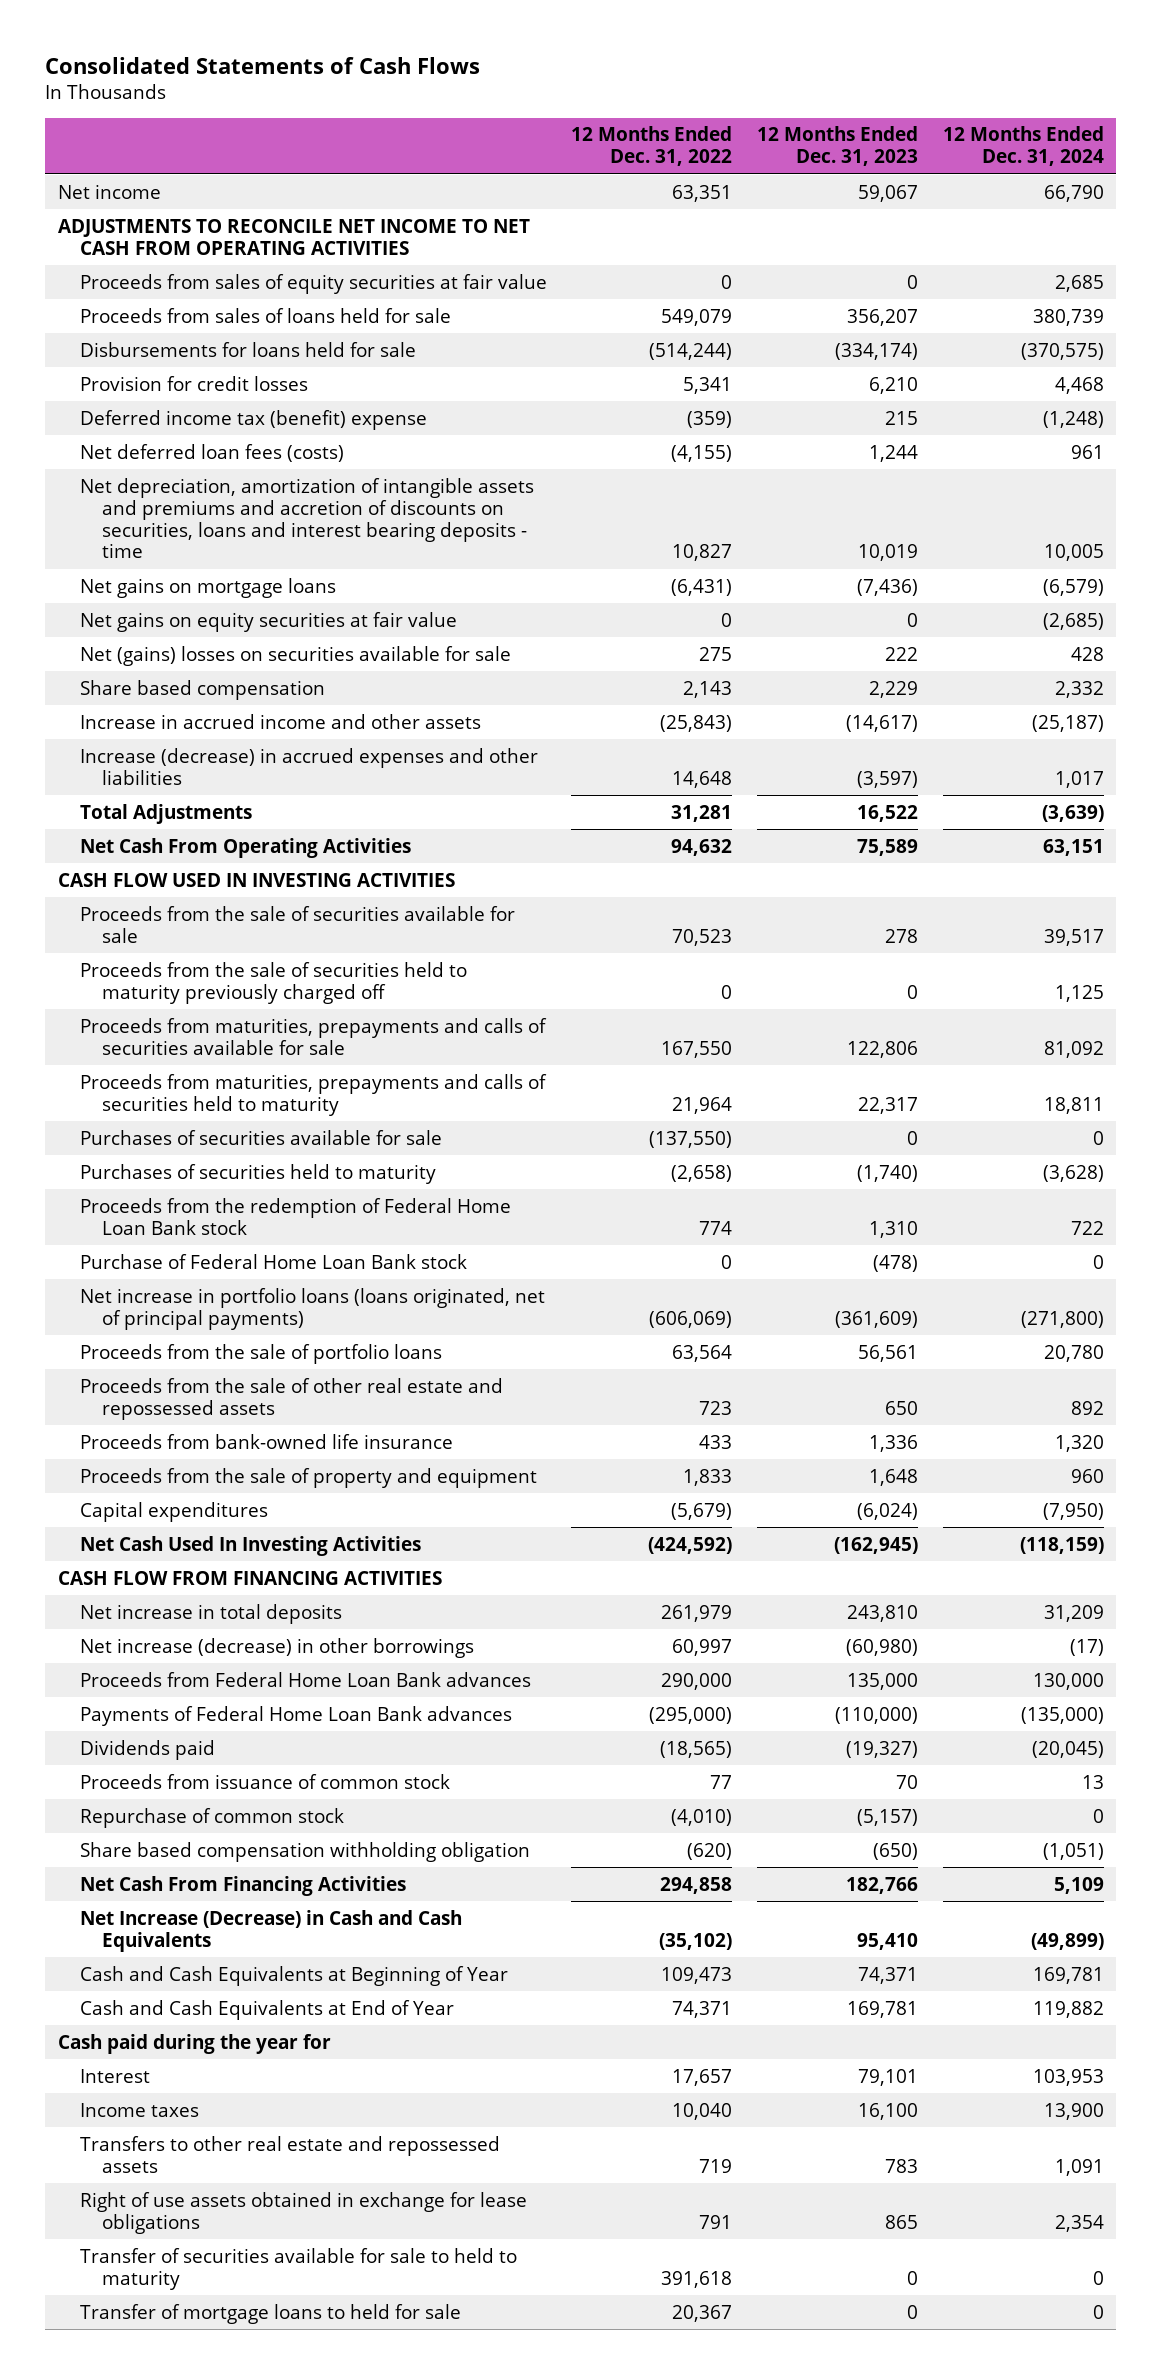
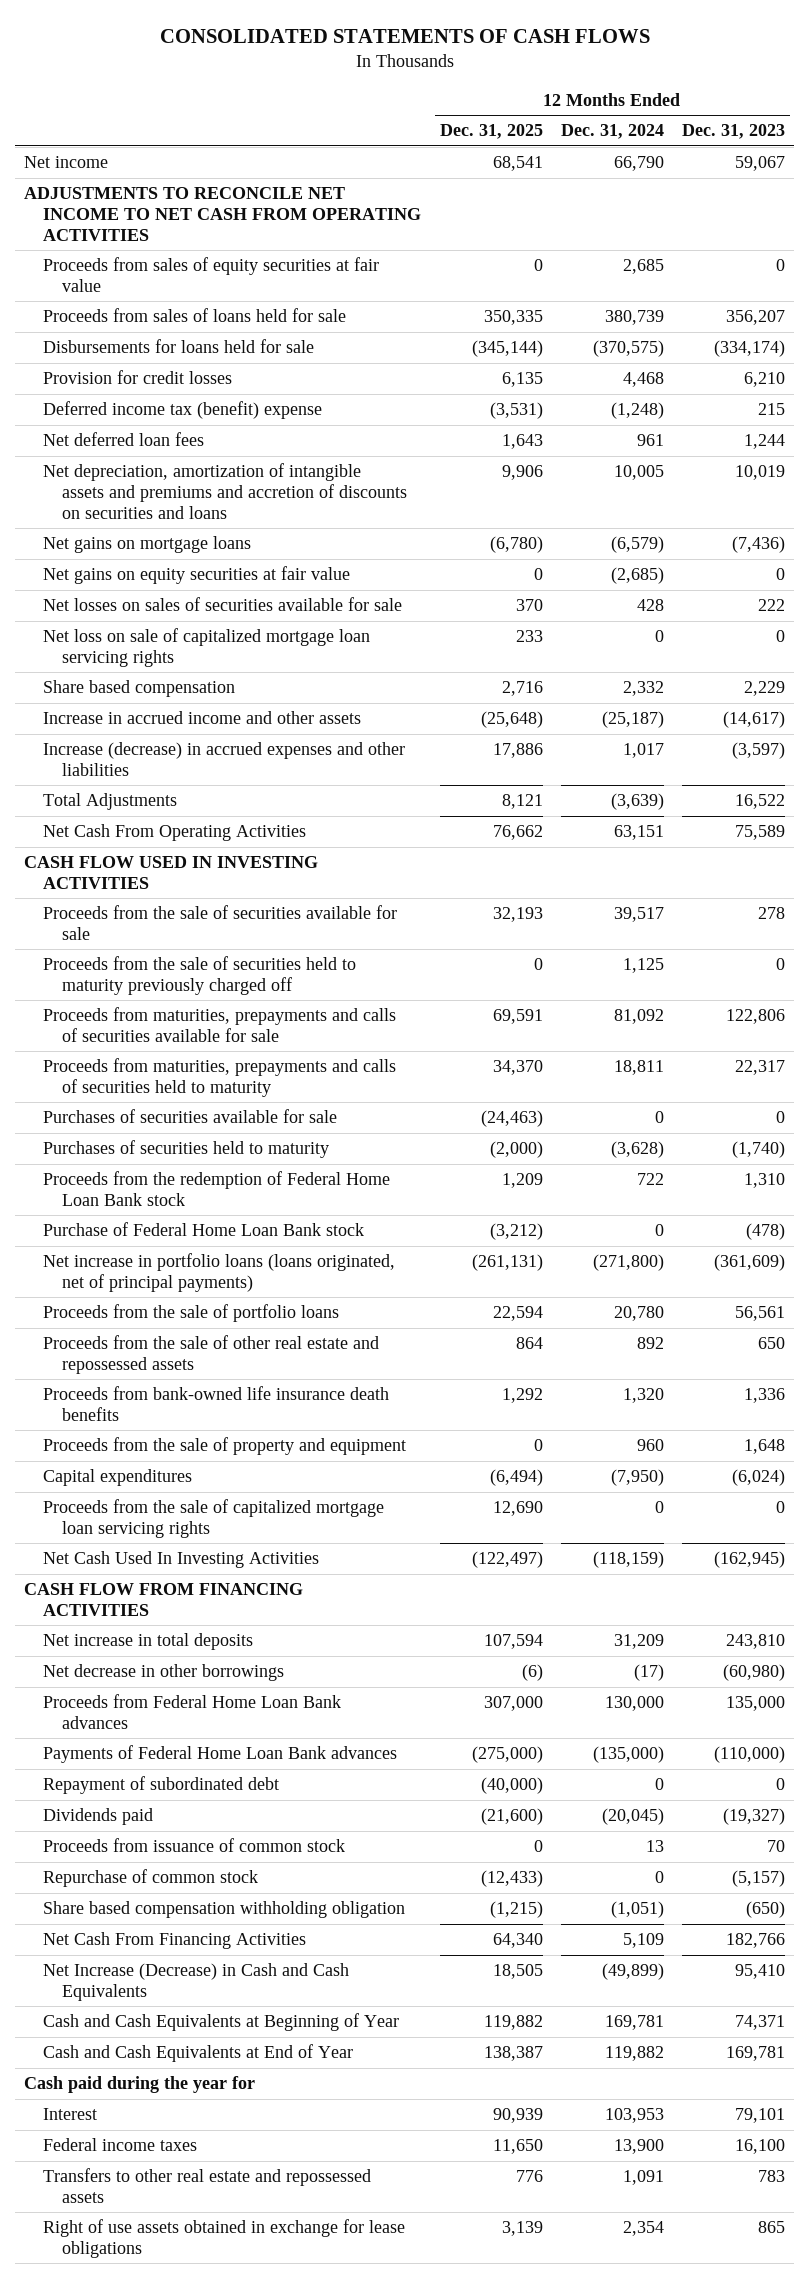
[45,57,481,75] Consolidated Statements of Cash Flows -> [159,28,650,43] CONSOLIDATED STATEMENTS OF CASH FLOWS
[571,126,733,167] 12 Months Ended Dec. 31, 2022 -> none
none -> [439,124,543,140] Dec. 31, 2025
[79,443,344,462] Net deferred loan fees (costs) -> [43,432,205,447] Net deferred loan fees
[79,477,534,559] Net depreciation, amortization of intangible assets and premiums and accretion of discounts on securities, loans and interest bearing deposits - time -> [43,463,408,519] Net depreciation, amortization of intangible assets and premiums and accretion of discounts on securities and loans
[79,645,511,666] Net (gains) losses on securities available for sale -> [43,597,403,612] Net losses on sales of securities available for sale
none -> [43,628,371,667] Net loss on sale of capitalized mortgage loan servicing rights
[79,1433,453,1449] Proceeds from bank-owned life insurance -> [43,1386,390,1421] Proceeds from bank-owned life insurance death benefits
none -> [43,1499,385,1538] Proceeds from the sale of capitalized mortgage loan servicing rights
[79,1637,474,1658] Net increase (decrease) in other borrowings -> [43,1664,285,1682] Net decrease in other borrowings
none -> [43,1776,280,1795] Repayment of subordinated debt
[79,2102,199,2117] Income taxes -> [43,2138,198,2152] Federal income taxes
[79,2247,517,2290] Transfer of securities available for sale to held to maturity -> none
[79,2303,461,2324] Transfer of mortgage loans to held for sale -> none

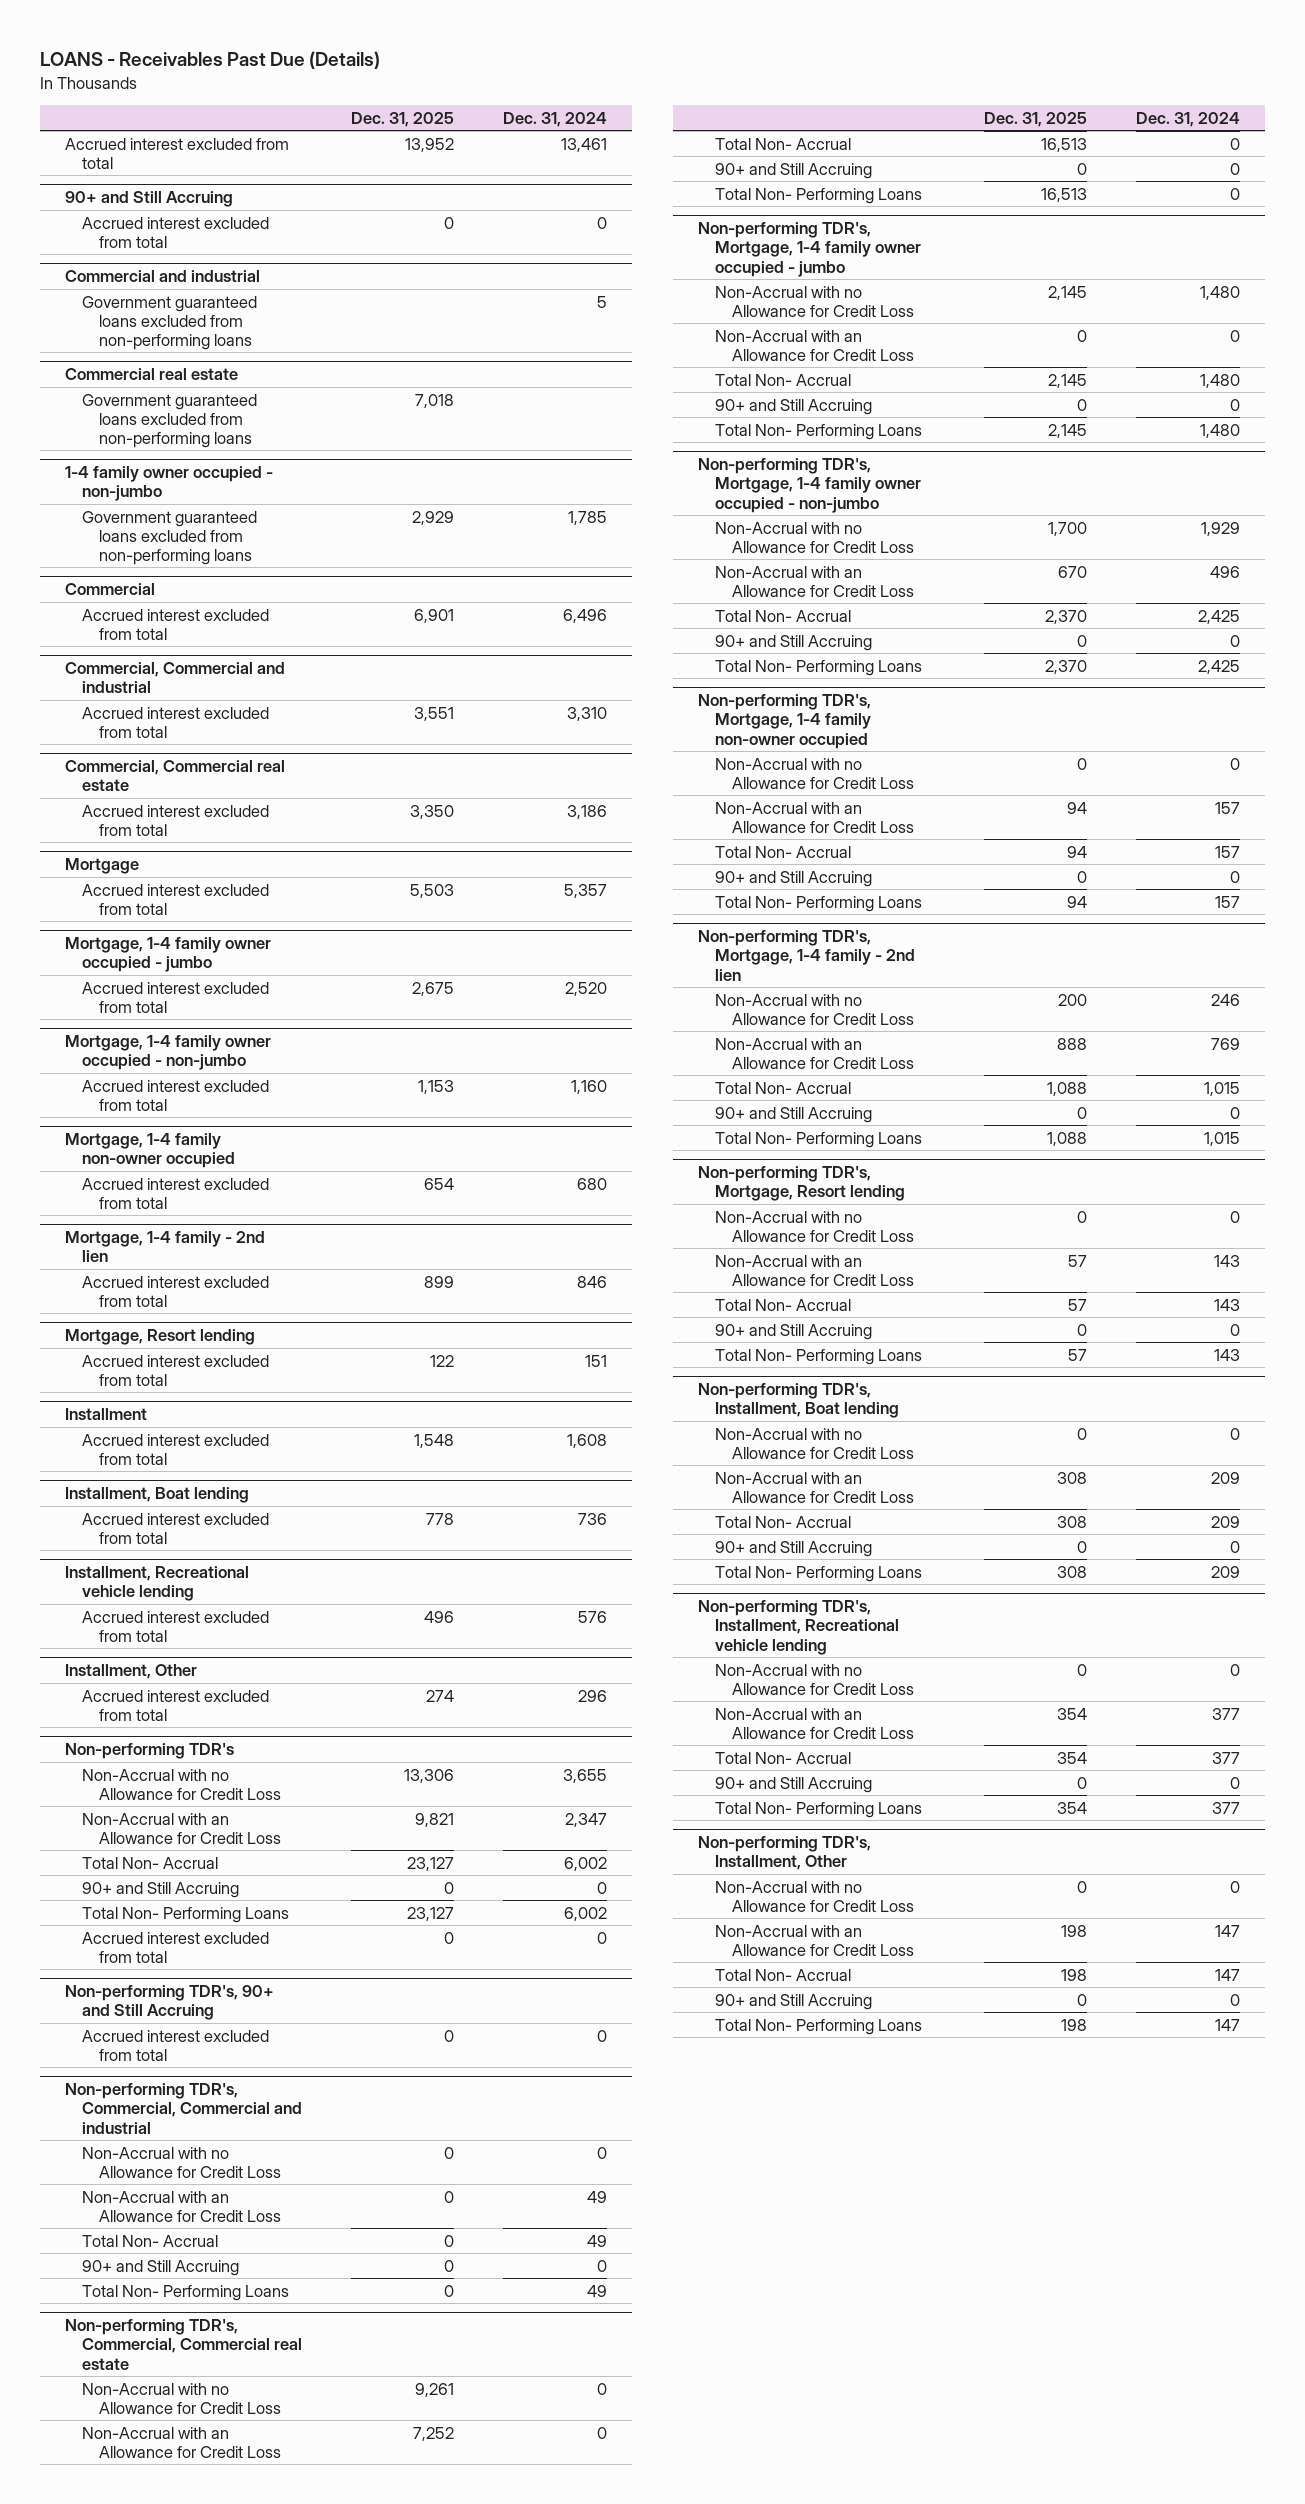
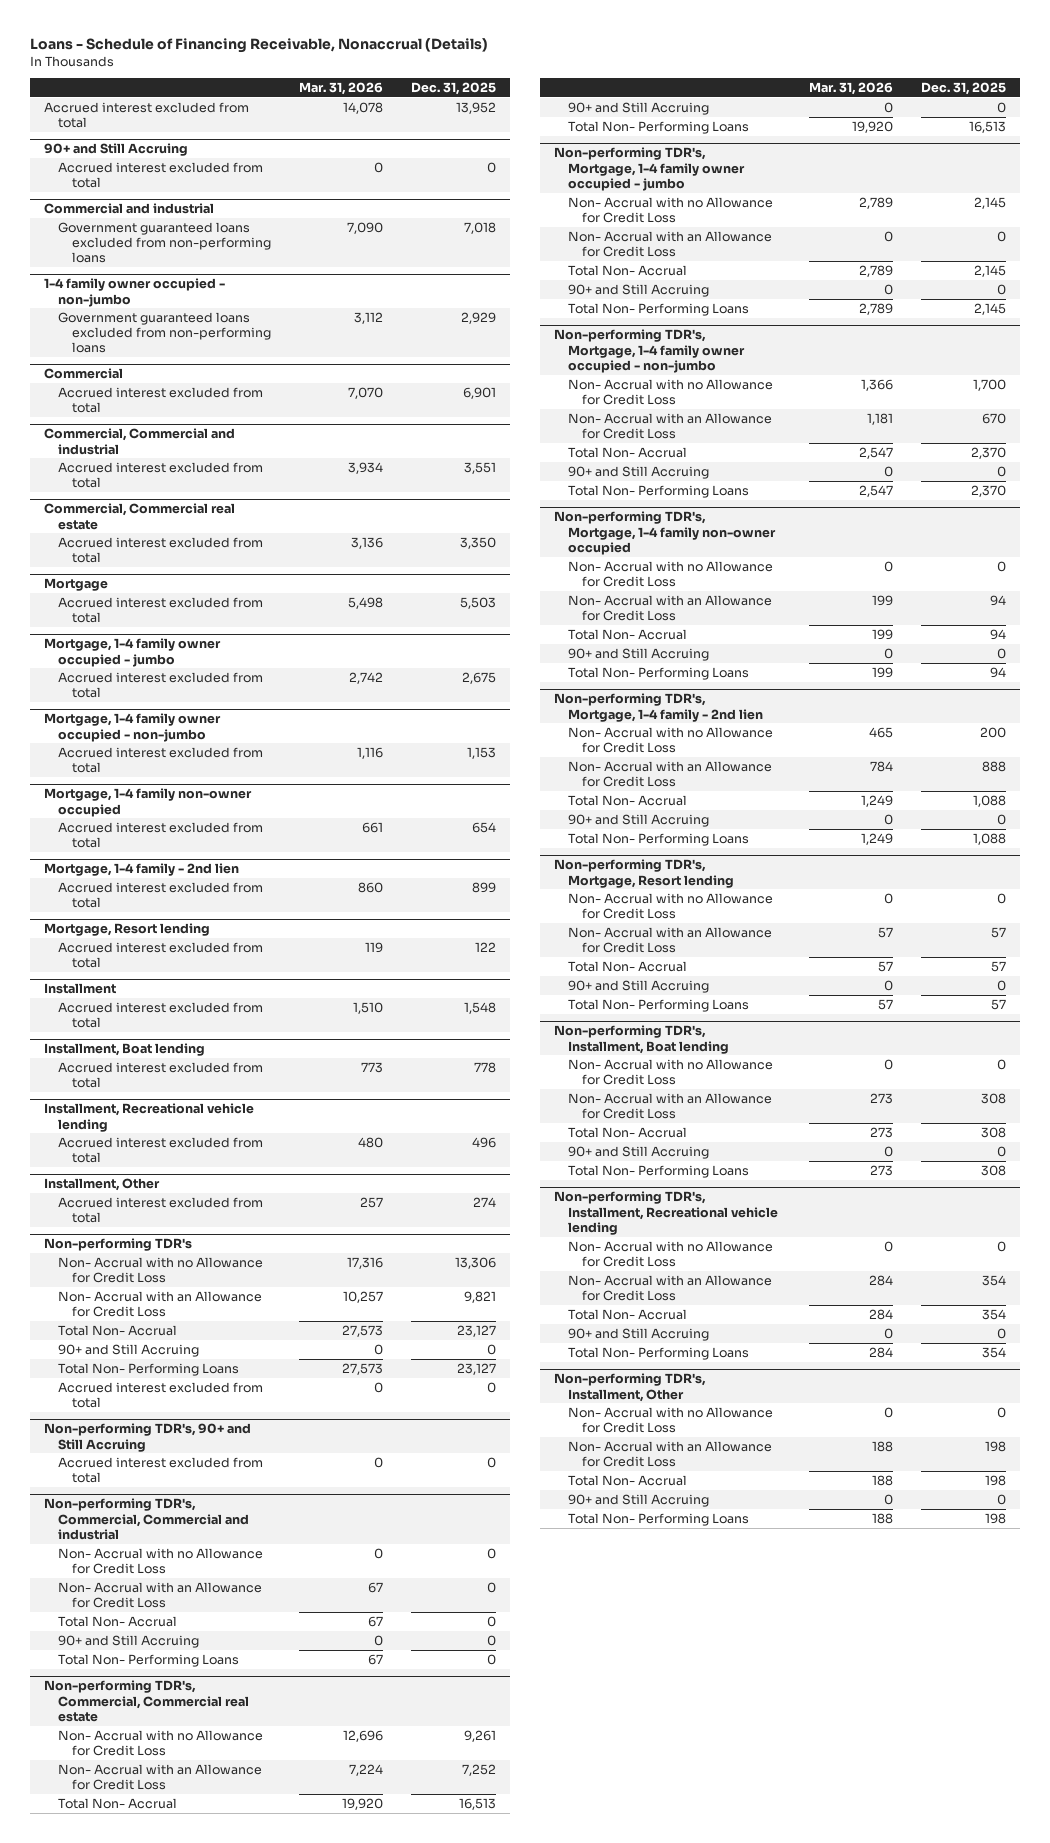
[40,51,381,70] LOANS - Receivables Past Due (Details) -> [30,38,489,54] Loans - Schedule of Financing Receivable, Nonaccrual (Details)
[503,111,608,127] Dec. 31, 2024 -> none
none -> [299,82,384,96] Mar. 31, 2026
[81,295,257,350] Government guaranteed loans excluded from non-performing loans -> none
[64,368,238,381] Commercial real estate -> none
[81,1768,282,1800] Non-Accrual with no Allowance for Credit Loss -> [58,1256,264,1284] Non- Accrual with no Allowance for Credit Loss
[81,1812,282,1844] Non-Accrual with an Allowance for Credit Loss -> [58,1290,263,1318] Non- Accrual with an Allowance for Credit Loss
[81,2146,282,2178] Non-Accrual with no Allowance for Credit Loss -> [58,1547,264,1575] Non- Accrual with no Allowance for Credit Loss
[81,2190,282,2222] Non-Accrual with an Allowance for Credit Loss -> [58,1581,263,1609] Non- Accrual with an Allowance for Credit Loss
[81,2382,282,2414] Non-Accrual with no Allowance for Credit Loss -> [58,1729,264,1757] Non- Accrual with no Allowance for Credit Loss
[81,2426,282,2458] Non-Accrual with an Allowance for Credit Loss -> [58,1763,263,1791] Non- Accrual with an Allowance for Credit Loss
[714,285,915,317] Non-Accrual with no Allowance for Credit Loss -> [568,196,774,224] Non- Accrual with no Allowance for Credit Loss
[714,329,915,361] Non-Accrual with an Allowance for Credit Loss -> [568,230,773,258] Non- Accrual with an Allowance for Credit Loss
[714,521,915,553] Non-Accrual with no Allowance for Credit Loss -> [568,378,774,406] Non- Accrual with no Allowance for Credit Loss
[714,565,915,597] Non-Accrual with an Allowance for Credit Loss -> [568,412,773,440] Non- Accrual with an Allowance for Credit Loss
[714,757,915,789] Non-Accrual with no Allowance for Credit Loss -> [568,560,774,588] Non- Accrual with no Allowance for Credit Loss
[714,801,915,833] Non-Accrual with an Allowance for Credit Loss -> [568,594,773,622] Non- Accrual with an Allowance for Credit Loss
[714,993,915,1025] Non-Accrual with no Allowance for Credit Loss -> [568,726,774,754] Non- Accrual with no Allowance for Credit Loss
[714,1037,915,1069] Non-Accrual with an Allowance for Credit Loss -> [568,760,773,788] Non- Accrual with an Allowance for Credit Loss
[714,1210,915,1242] Non-Accrual with no Allowance for Credit Loss -> [568,892,774,920] Non- Accrual with no Allowance for Credit Loss
[714,1254,915,1286] Non-Accrual with an Allowance for Credit Loss -> [568,926,773,954] Non- Accrual with an Allowance for Credit Loss
[714,1427,915,1459] Non-Accrual with no Allowance for Credit Loss -> [568,1058,774,1086] Non- Accrual with no Allowance for Credit Loss
[714,1471,915,1503] Non-Accrual with an Allowance for Credit Loss -> [568,1092,773,1120] Non- Accrual with an Allowance for Credit Loss
[714,1663,915,1695] Non-Accrual with no Allowance for Credit Loss -> [568,1240,774,1268] Non- Accrual with no Allowance for Credit Loss
[714,1707,915,1739] Non-Accrual with an Allowance for Credit Loss -> [568,1274,773,1302] Non- Accrual with an Allowance for Credit Loss
[714,1880,915,1912] Non-Accrual with no Allowance for Credit Loss -> [568,1406,774,1434] Non- Accrual with no Allowance for Credit Loss
[714,1924,915,1956] Non-Accrual with an Allowance for Credit Loss -> [568,1440,773,1468] Non- Accrual with an Allowance for Credit Loss

